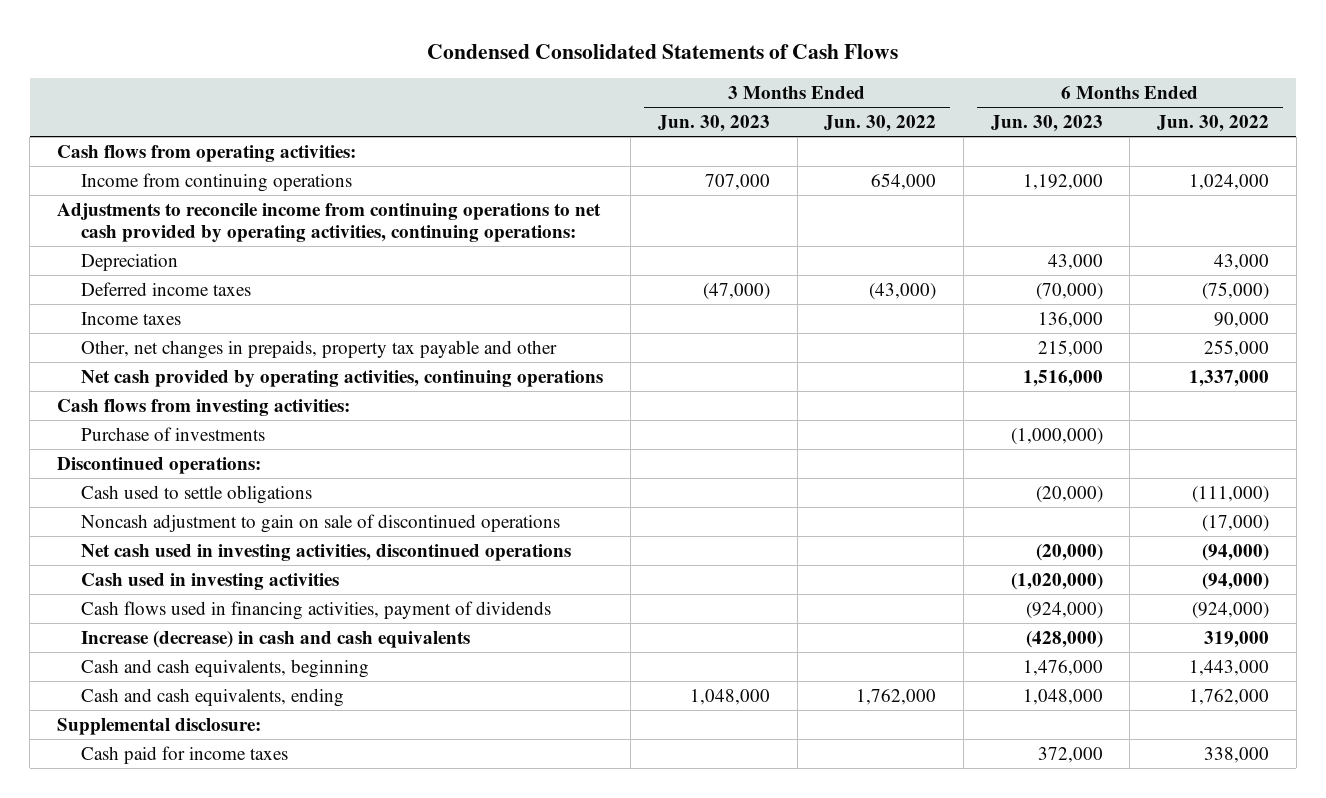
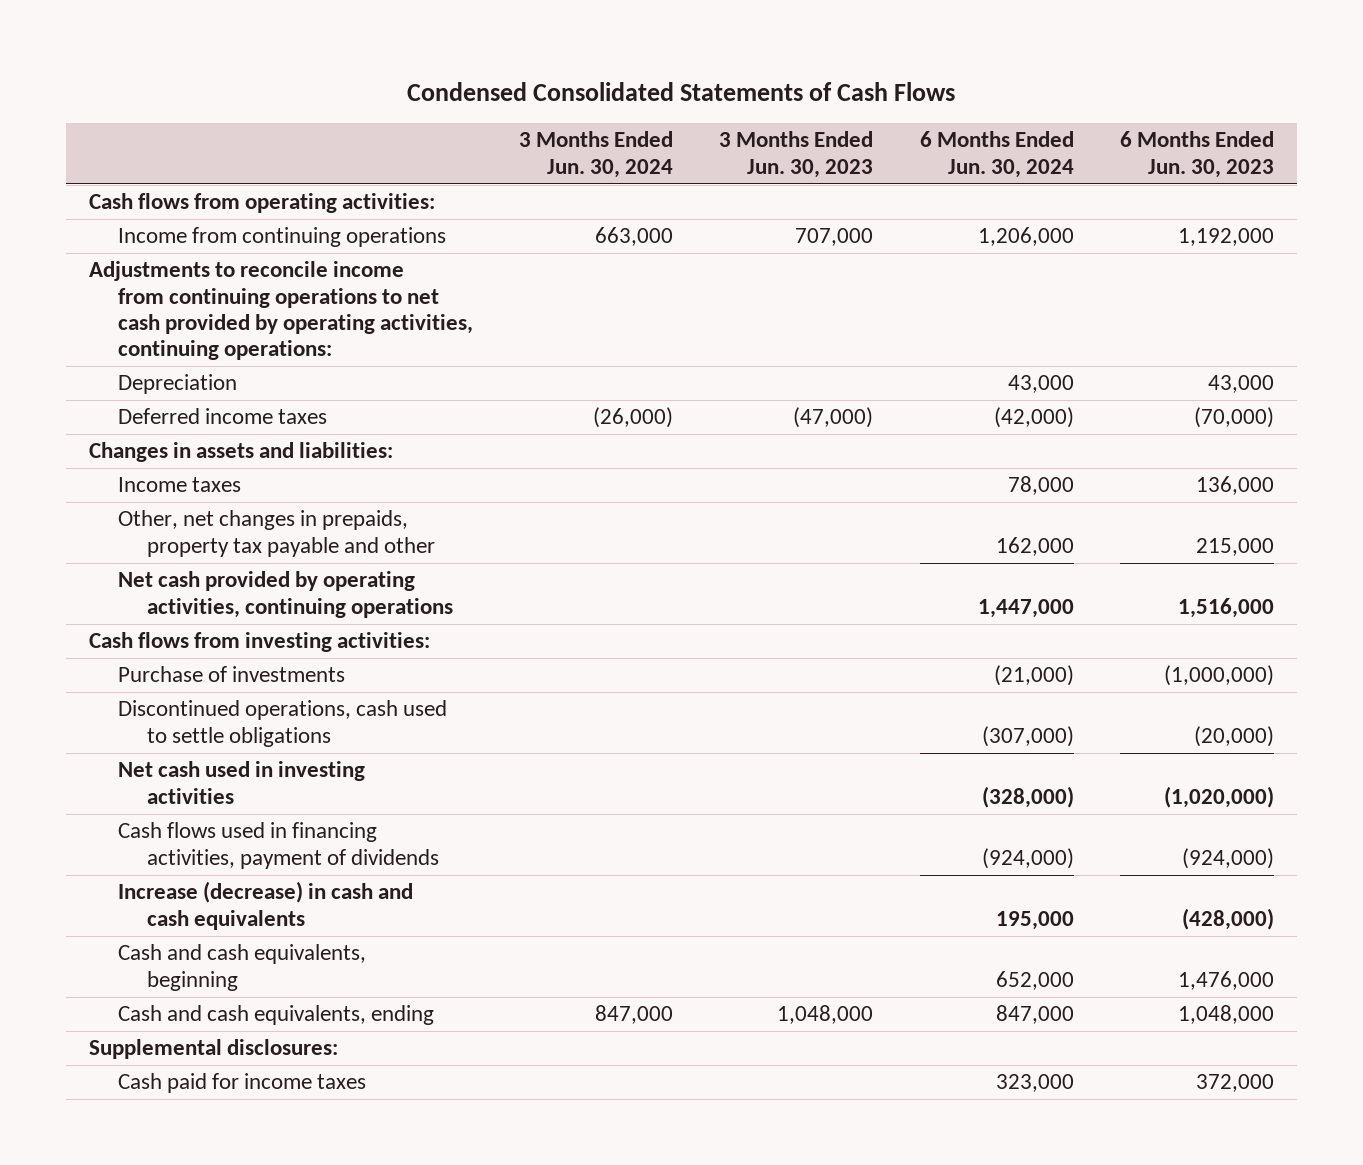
[824,114,937,132] Jun. 30, 2022 -> none
[1157,114,1270,132] Jun. 30, 2022 -> none
none -> [519,131,674,178] 3 Months Ended Jun. 30, 2024
none -> [919,131,1074,178] 6 Months Ended Jun. 30, 2024
none -> [89,442,394,463] Changes in assets and liabilities:
[56,456,261,474] Discontinued operations: -> none
[81,513,561,533] Noncash adjustment to gain on sale of discontinued operations -> none
[81,543,572,561] Net cash used in investing activities, discontinued operations -> none
[81,484,313,504] Cash used to settle obligations -> [117,700,447,747] Discontinued operations, cash used to settle obligations
[81,572,340,590] Cash used in investing activities -> [117,761,365,804] Net cash used in investing activities
[56,717,261,735] Supplemental disclosure: -> [89,1039,339,1060] Supplemental disclosures:

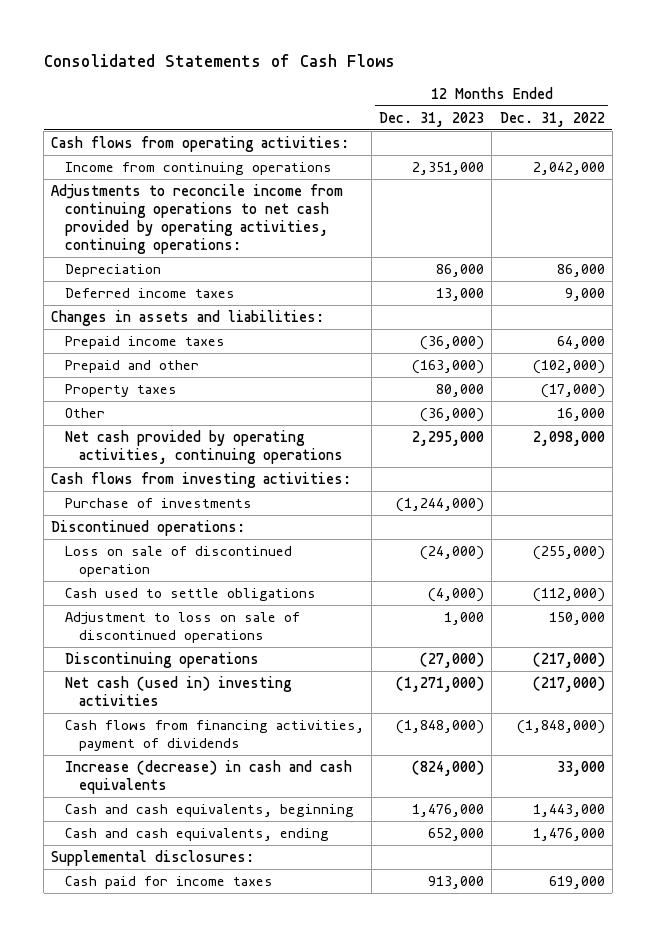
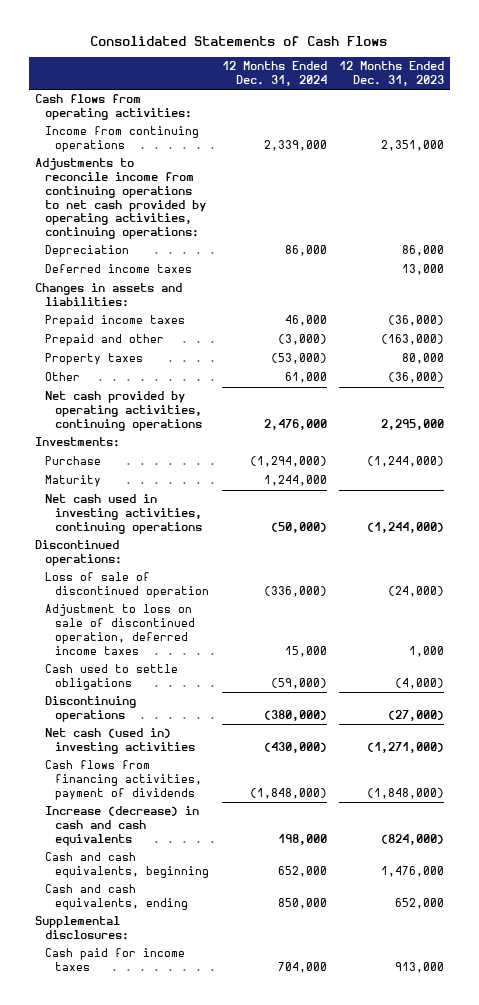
[499,111,605,127] Dec. 31, 2022 -> none
none -> [221,61,327,87] 12 Months Ended Dec. 31, 2024
[51,472,352,489] Cash flows from investing activities: -> none
none -> [35,437,121,448] Investments:
[65,498,253,509] Purchase of investments -> [45,456,102,466] Purchase
none -> [45,475,102,488] Maturity
none -> [45,494,203,534] Net cash used in investing activities, continuing operations
[65,546,293,578] Loss on sale of discontinued operation -> [45,572,210,599] Loss of sale of discontinued operation
none -> [45,604,196,655] Adjustment to loss on sale of discontinued operation, deferred income taxes
[65,612,301,644] Adjustment to loss on sale of discontinued operations -> none

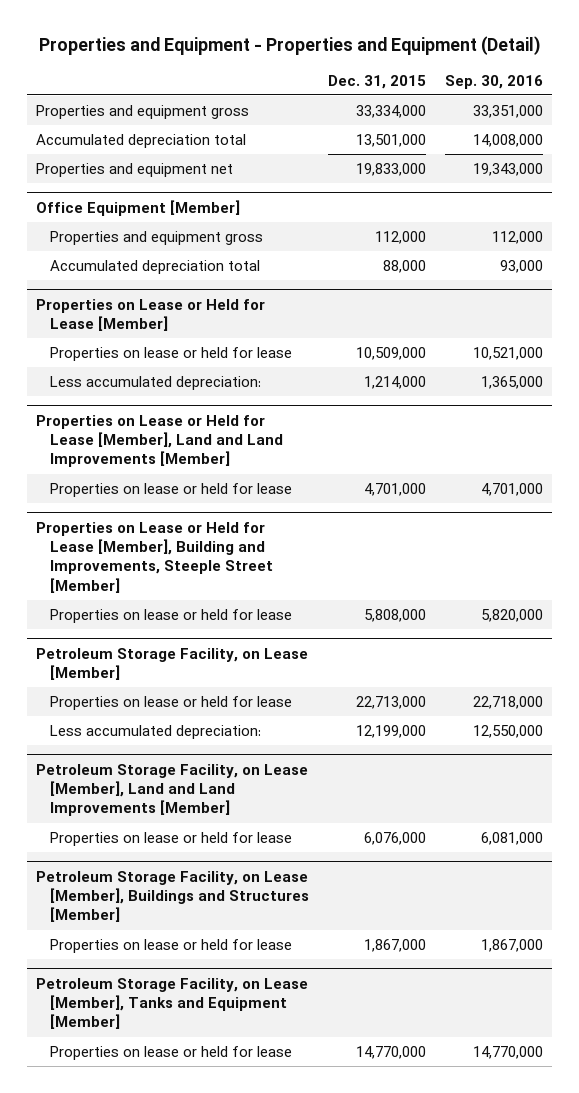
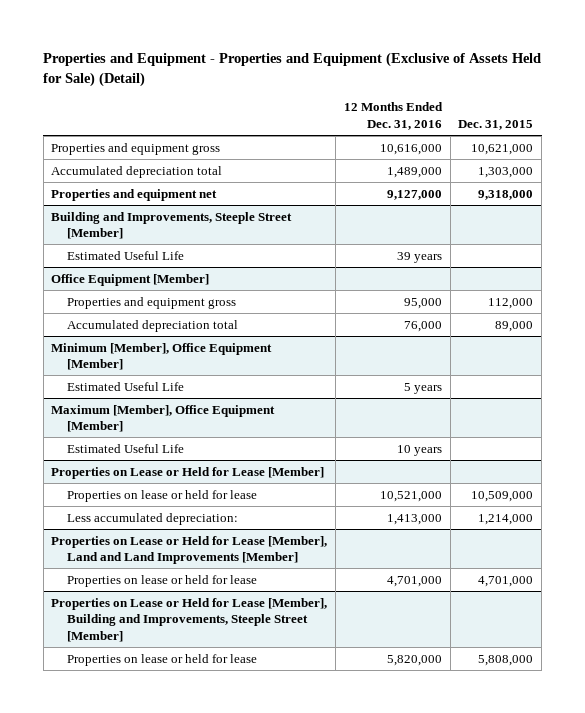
[38,35,541,55] Properties and Equipment - Properties and Equipment (Detail) -> [43,51,542,87] Properties and Equipment - Properties and Equipment (Exclusive of Assets Held for Sale) (Detail)
[444,74,543,89] Sep. 30, 2016 -> none
none -> [343,102,443,130] 12 Months Ended Dec. 31, 2016
[355,104,426,118] 33,334,000 -> [471,143,534,155] 10,621,000
[355,133,426,147] 13,501,000 -> [478,166,534,178] 1,303,000
[355,162,426,176] 19,833,000 -> [478,189,534,200] 9,318,000
none -> [51,211,293,240] Building and Improvements, Steeple Street [Member]
none -> [67,250,185,260] Estimated Useful Life
[382,259,426,273] 88,000 -> [495,320,534,332] 89,000
none -> [51,342,273,371] Minimum [Member], Office Equipment [Member]
none -> [67,381,185,391] Estimated Useful Life
none -> [51,404,276,433] Maximum [Member], Office Equipment [Member]
none -> [67,443,185,453] Estimated Useful Life
[36,647,309,681] Petroleum Storage Facility, on Lease [Member] -> none
[50,695,293,710] Properties on lease or held for lease -> none
[50,724,262,739] Less accumulated depreciation: -> none
[36,763,309,817] Petroleum Storage Facility, on Lease [Member], Land and Land Improvements [Member] -> none
[50,831,293,846] Properties on lease or held for lease -> none
[36,870,310,923] Petroleum Storage Facility, on Lease [Member], Buildings and Structures [Member] -> none
[50,938,293,953] Properties on lease or held for lease -> none
[36,977,309,1030] Petroleum Storage Facility, on Lease [Member], Tanks and Equipment [Member] -> none
[50,1045,293,1060] Properties on lease or held for lease -> none

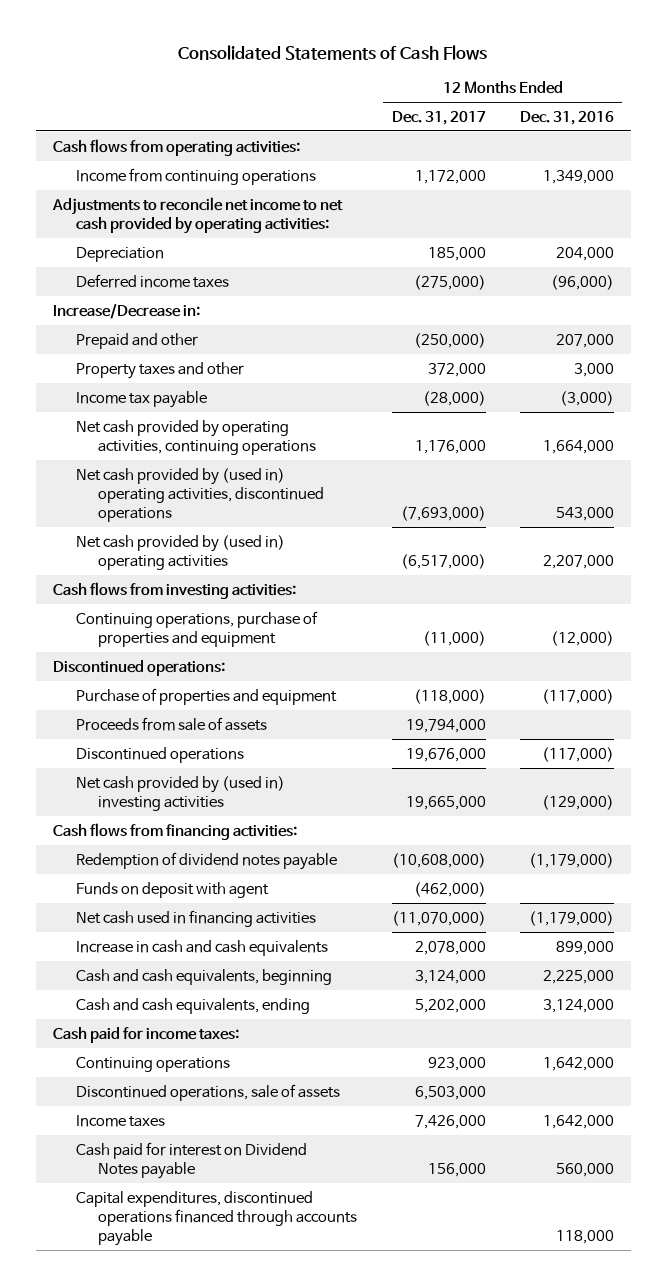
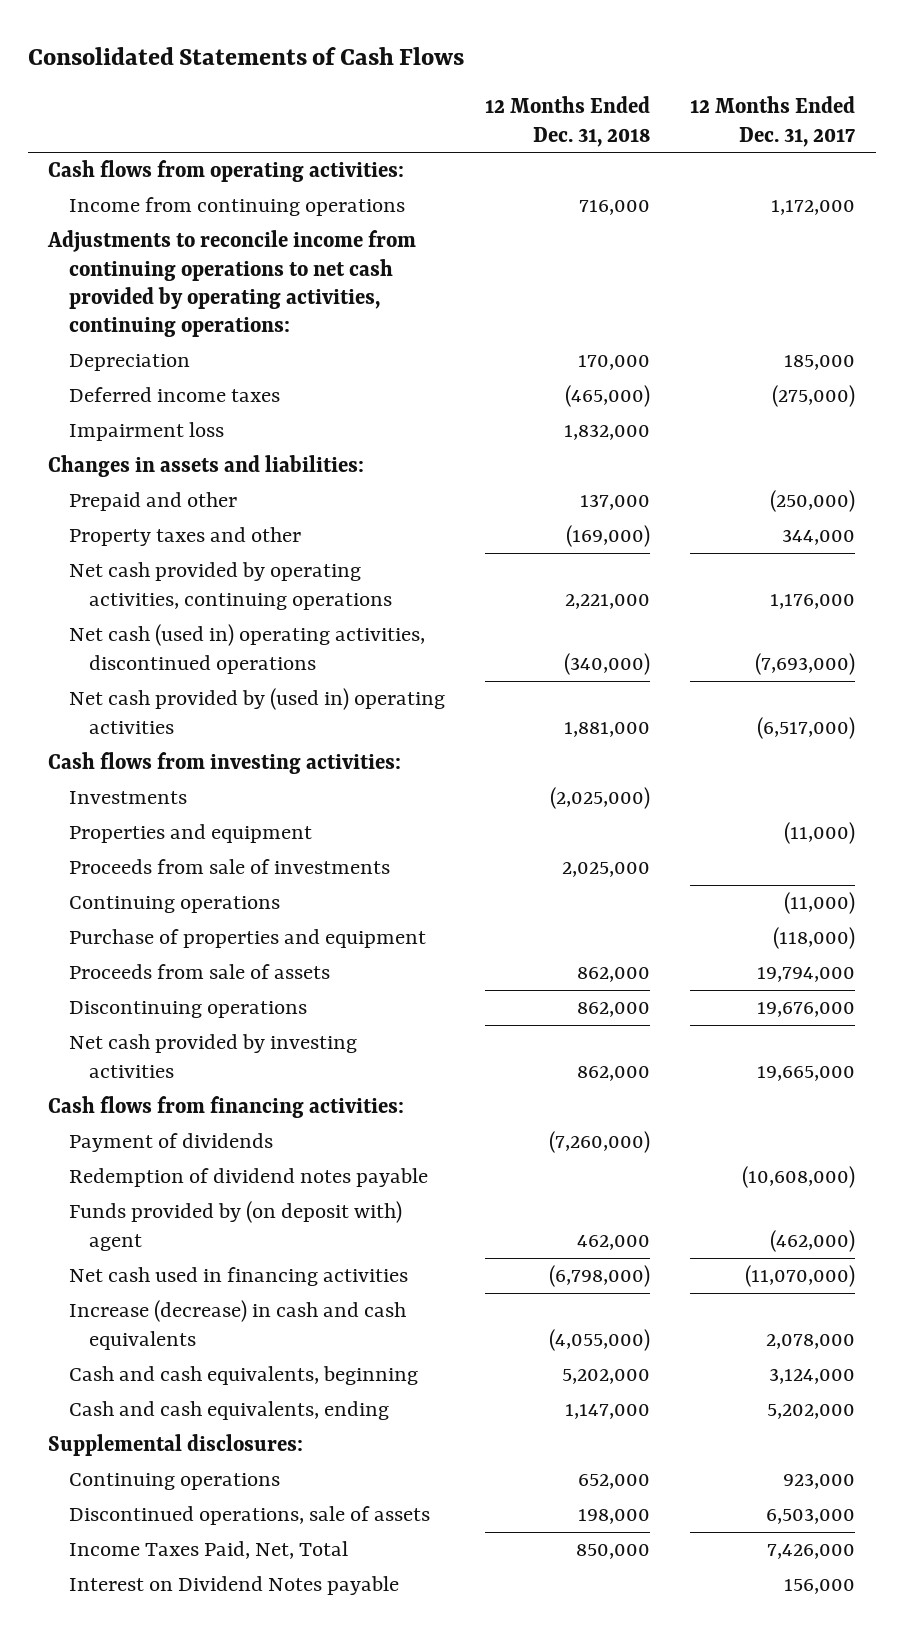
[519,110,614,125] Dec. 31, 2016 -> none
none -> [485,96,651,147] 12 Months Ended Dec. 31, 2018
[52,196,344,234] Adjustments to reconcile net income to net cash provided by operating activities: -> [47,230,417,338] Adjustments to reconcile income from continuing operations to net cash provided by operating activities, continuing operations:
none -> [68,422,224,442] Impairment loss
[53,303,201,319] Increase/Decrease in: -> [48,455,365,478] Changes in assets and liabilities:
[75,390,207,408] Income tax payable -> none
[427,362,486,377] 372,000 -> [782,529,856,546] 344,000
[75,467,325,522] Net cash provided by (used in) operating activities, discontinued operations -> [68,624,425,674] Net cash (used in) operating activities, discontinued operations
[53,659,226,676] Discontinued operations: -> none
none -> [68,791,187,805] Investments
[75,610,318,647] Continuing operations, purchase of properties and equipment -> [68,824,312,844] Properties and equipment
none -> [68,859,390,875] Proceeds from sale of investments
none -> [68,896,280,914] Continuing operations
[75,746,244,763] Discontinued operations -> [68,1001,307,1019] Discontinuing operations
[75,775,285,811] Net cash provided by (used in) investing activities -> [68,1034,357,1078] Net cash provided by investing activities
none -> [68,1133,273,1153] Payment of dividends
[75,881,269,898] Funds on deposit with agent -> [68,1201,402,1251] Funds provided by (on deposit with) agent
[75,939,328,956] Increase in cash and cash equivalents -> [68,1300,406,1350] Increase (decrease) in cash and cash equivalents
[53,1026,240,1043] Cash paid for income taxes: -> none
none -> [48,1434,304,1457] Supplemental disclosures:
[75,1190,358,1246] Capital expenditures, discontinued operations financed through accounts payable -> none
[75,1114,165,1127] Income taxes -> [68,1541,348,1560] Income Taxes Paid, Net, Total
[75,1141,307,1179] Cash paid for interest on Dividend Notes payable -> [68,1576,399,1596] Interest on Dividend Notes payable

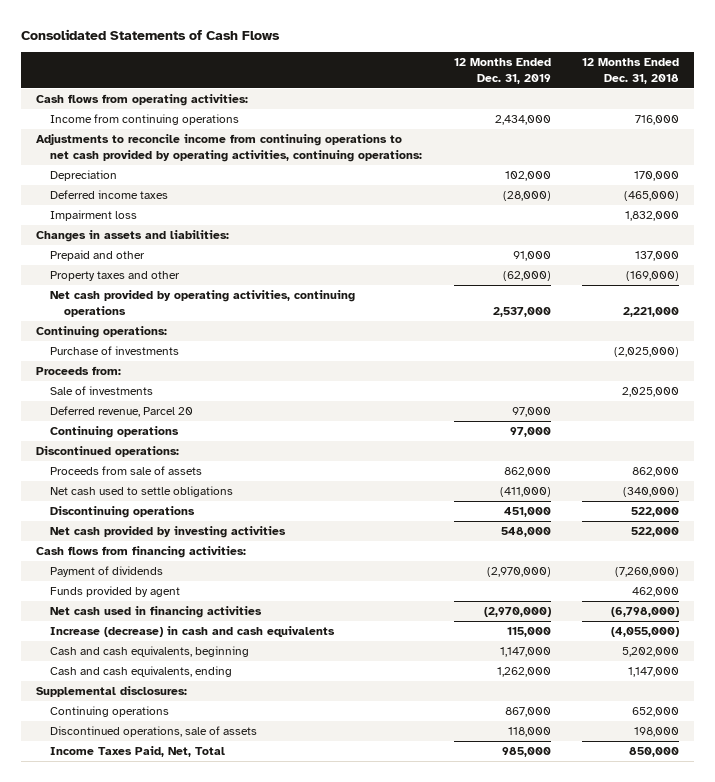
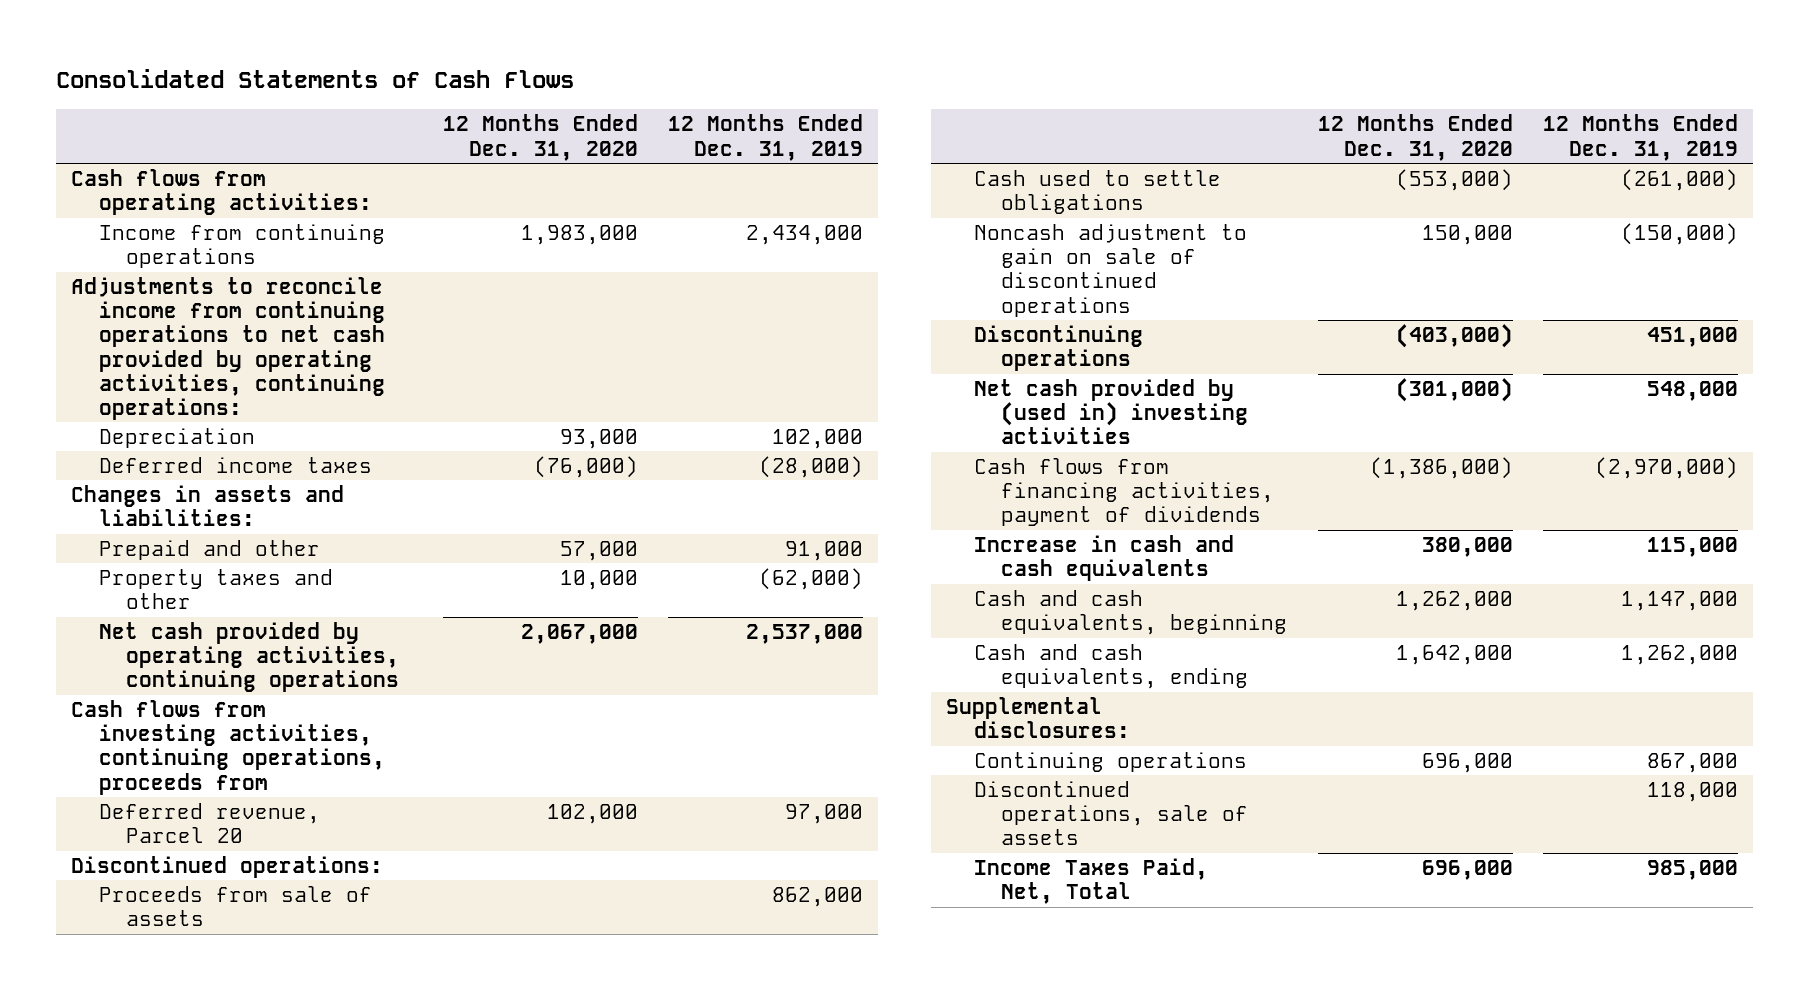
[581,58,679,84] 12 Months Ended Dec. 31, 2018 -> none
none -> [442,114,638,161] 12 Months Ended Dec. 31, 2020
[50,210,138,222] Impairment loss -> none
[50,346,180,356] Purchase of investments -> none
[36,366,122,376] Proceeds from: -> none
[50,386,154,396] Sale of investments -> none
[36,326,168,339] Continuing operations: -> [71,700,385,795] Cash flows from investing activities, continuing operations, proceeds from
[50,426,180,439] Continuing operations -> none
[50,486,234,498] Net cash used to settle obligations -> [973,170,1221,215] Cash used to settle obligations
[499,487,551,498] (411,000) -> [1621,169,1739,192] (261,000)
none -> [973,224,1247,317] Noncash adjustment to gain on sale of discontinued operations
[36,546,247,559] Cash flows from financing activities: -> none
[50,586,181,598] Funds provided by agent -> none
[50,606,263,619] Net cash used in financing activities -> none
[50,526,287,539] Net cash provided by investing activities -> [973,379,1249,445] Net cash provided by (used in) investing activities
[50,566,164,578] Payment of dividends -> [973,458,1275,527] Cash flows from financing activities, payment of dividends
[50,626,336,638] Increase (decrease) in cash and cash equivalents -> [973,535,1234,582] Increase in cash and cash equivalents

